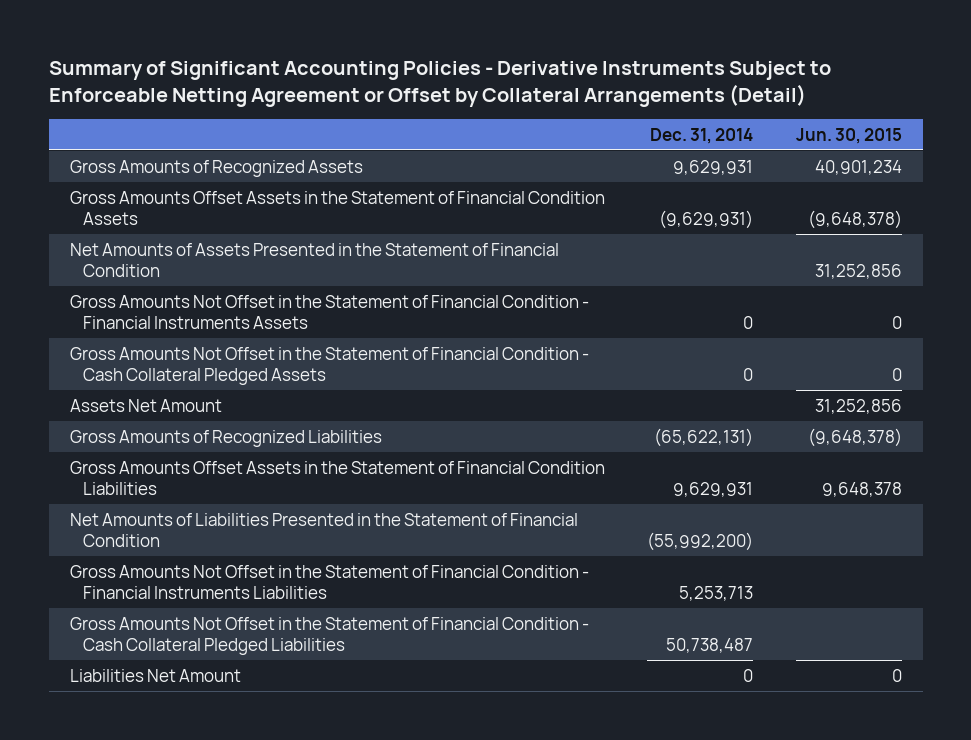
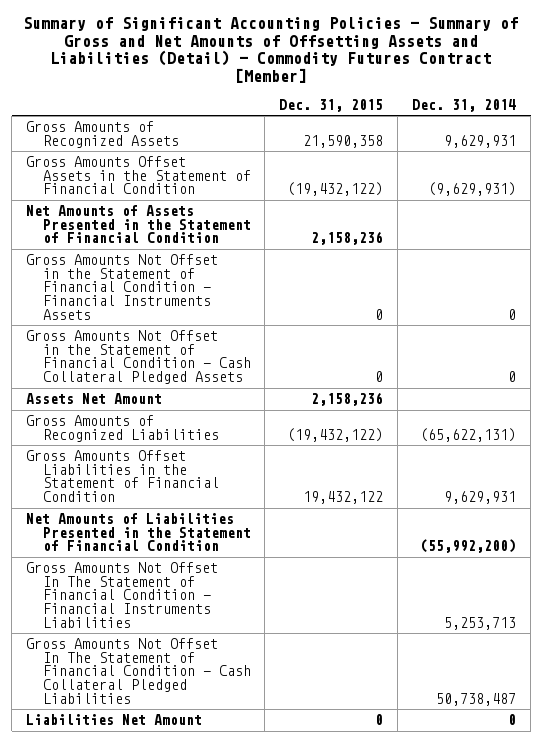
[48,61,831,108] Summary of Significant Accounting Policies - Derivative Instruments Subject to Enforceable Netting Agreement or Offset by Collateral Arrangements (Detail) -> [23,17,519,84] Summary of Significant Accounting Policies - Summary of Gross and Net Amounts of Offsetting Assets and Liabilities (Detail) - Commodity Futures Contract [Member]
[795,127,902,144] Jun. 30, 2015 -> none
none -> [279,98,384,112] Dec. 31, 2015
[69,190,605,225] Gross Amounts Offset Assets in the Statement of Financial Condition Assets -> [26,156,251,195] Gross Amounts Offset Assets in the Statement of Financial Condition
[69,460,605,495] Gross Amounts Offset Assets in the Statement of Financial Condition Liabilities -> [26,450,219,502] Gross Amounts Offset Liabilities in the Statement of Financial Condition
[69,564,589,599] Gross Amounts Not Offset in the Statement of Financial Condition - Financial Instruments Liabilities -> [26,562,219,628] Gross Amounts Not Offset In The Statement of Financial Condition - Financial Instruments Liabilities
[69,616,589,655] Gross Amounts Not Offset in the Statement of Financial Condition - Cash Collateral Pledged Liabilities -> [26,638,251,704] Gross Amounts Not Offset In The Statement of Financial Condition - Cash Collateral Pledged Liabilities

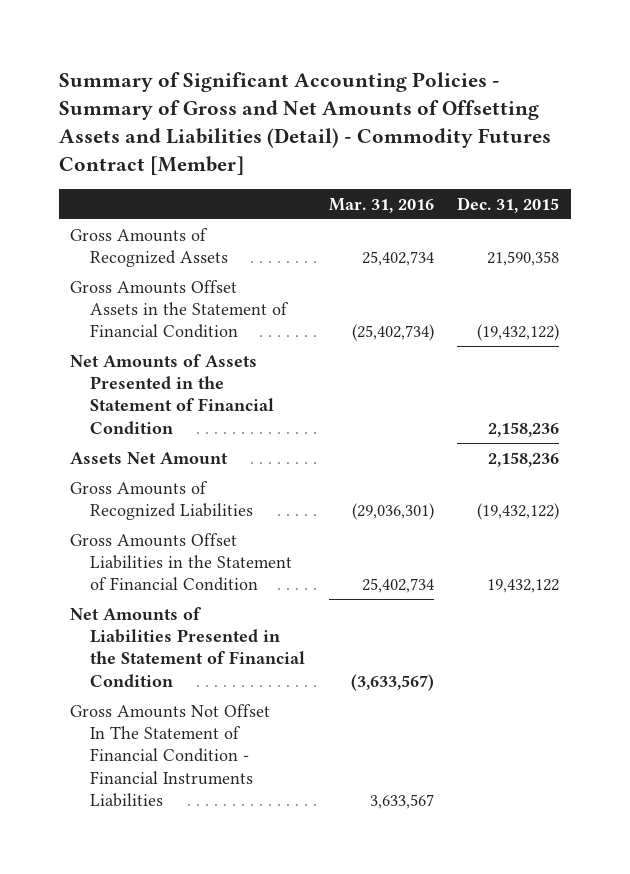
[412,98,517,112] Dec. 31, 2014 -> none
none -> [328,197,434,213] Mar. 31, 2016
[26,254,219,320] Gross Amounts Not Offset in the Statement of Financial Condition - Financial Instruments Assets -> none
[26,330,251,384] Gross Amounts Not Offset in the Statement of Financial Condition - Cash Collateral Pledged Assets -> none
[26,638,251,704] Gross Amounts Not Offset In The Statement of Financial Condition - Cash Collateral Pledged Liabilities -> none
[26,714,203,726] Liabilities Net Amount -> none

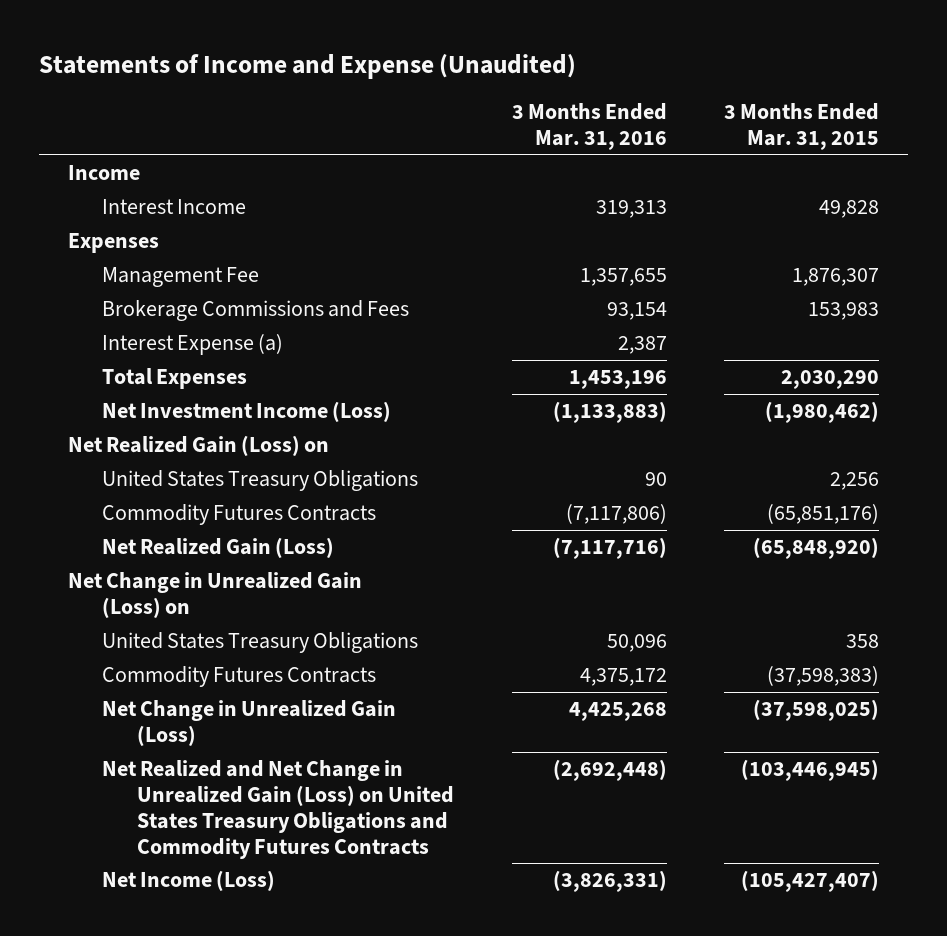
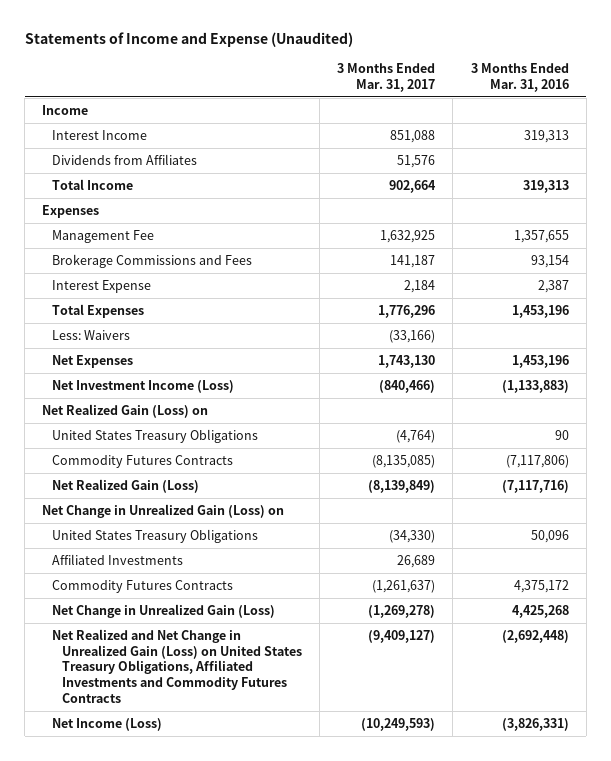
[724,103,880,151] 3 Months Ended Mar. 31, 2015 -> none
none -> [337,62,436,92] 3 Months Ended Mar. 31, 2017
none -> [52,153,198,165] Dividends from Affiliates
none -> [52,178,134,190] Total Income
[102,334,284,356] Interest Expense (a) -> [52,279,152,293] Interest Expense
none -> [52,329,131,340] Less: Waivers
none -> [52,354,134,368] Net Expenses
none -> [52,553,184,565] Affiliated Investments
[102,760,455,859] Net Realized and Net Change in Unrealized Gain (Loss) on United States Treasury Obligations and Commodity Futures Contracts -> [52,628,303,703] Net Realized and Net Change in Unrealized Gain (Loss) on United States Treasury Obligations, Affiliated Investments and Commodity Futures Contracts

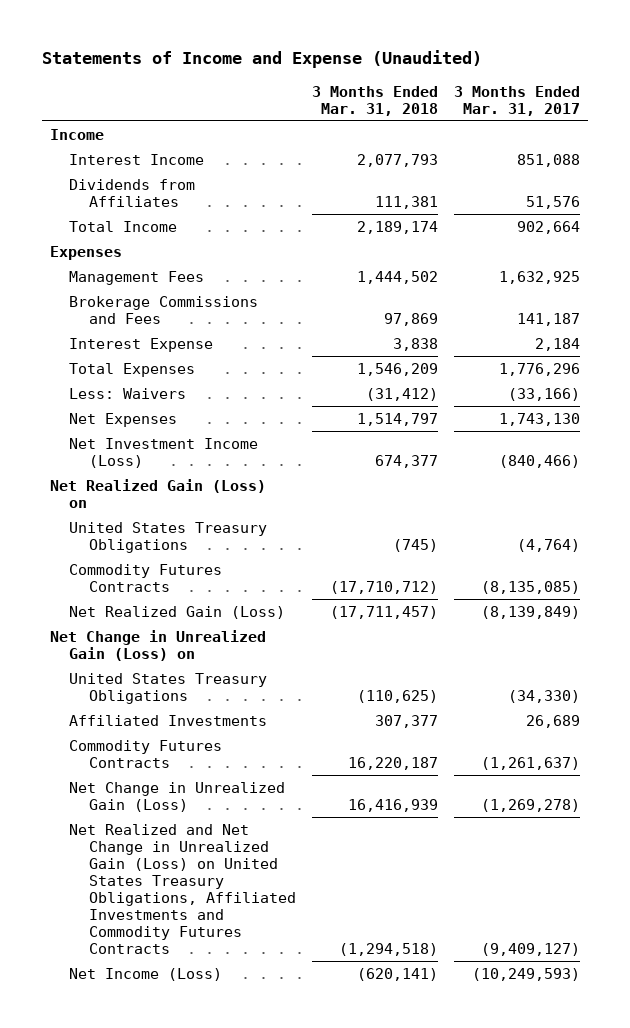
[470,62,569,92] 3 Months Ended Mar. 31, 2016 -> none
none -> [312,85,439,116] 3 Months Ended Mar. 31, 2018
[52,229,155,243] Management Fee -> [69,270,205,285] Management Fees

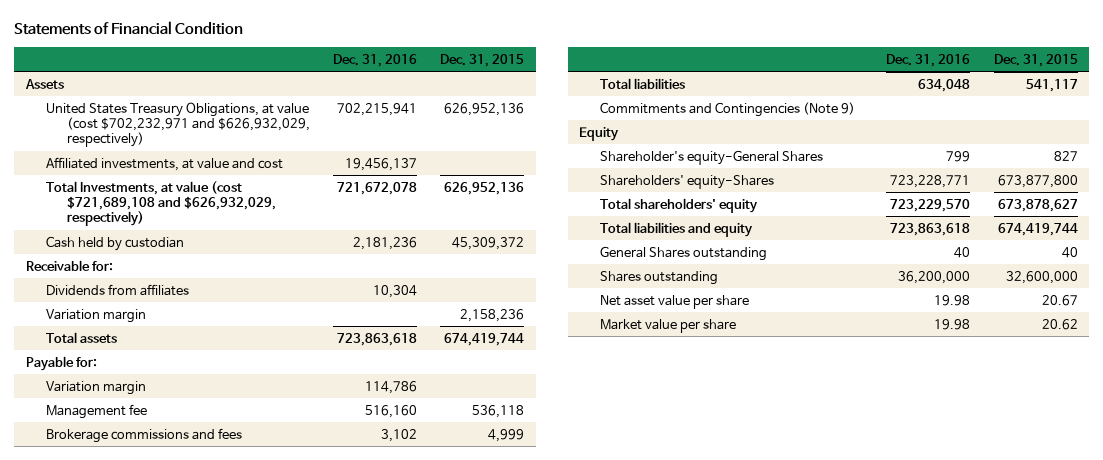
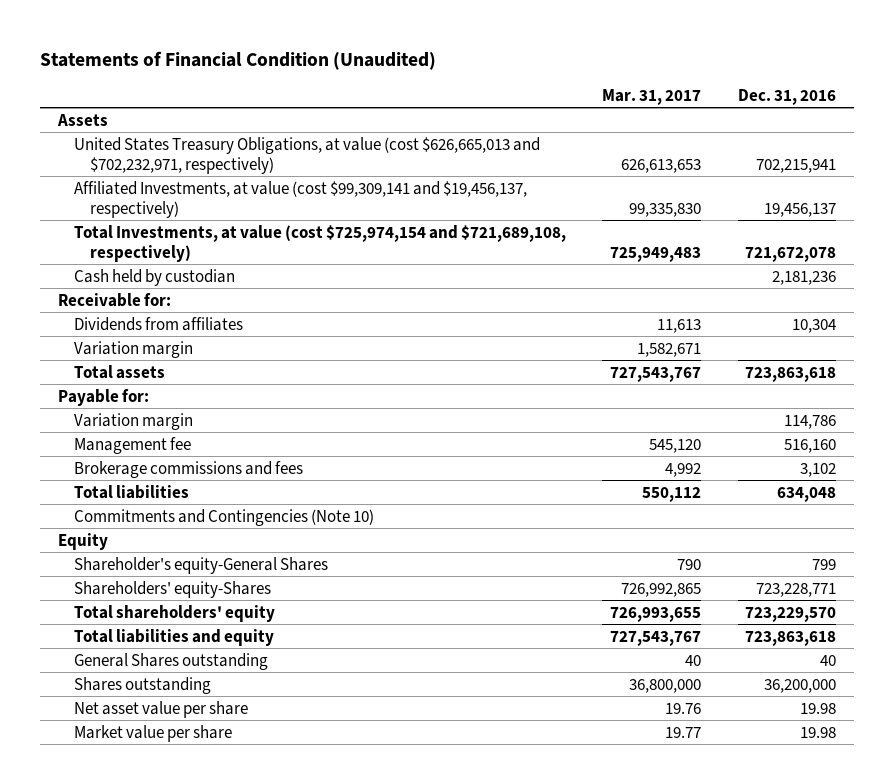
[13,20,243,35] Statements of Financial Condition -> [40,51,437,71] Statements of Financial Condition (Unaudited)
[439,53,524,67] Dec. 31, 2015 -> none
none -> [602,88,702,105] Mar. 31, 2017
[46,101,310,148] United States Treasury Obligations, at value (cost $702,232,971 and $626,932,029, respectively) -> [74,136,541,174] United States Treasury Obligations, at value (cost $626,665,013 and $702,232,971, respectively)
[46,156,284,171] Affiliated investments, at value and cost -> [74,180,528,218] Affiliated Investments, at value (cost $99,309,141 and $19,456,137, respectively)
[46,180,276,227] Total Investments, at value (cost $721,689,108 and $626,932,029, respectively) -> [74,224,567,262] Total Investments, at value (cost $725,974,154 and $721,689,108, respectively)
[599,101,855,117] Commitments and Contingencies (Note 9) -> [74,508,375,526] Commitments and Contingencies (Note 10)

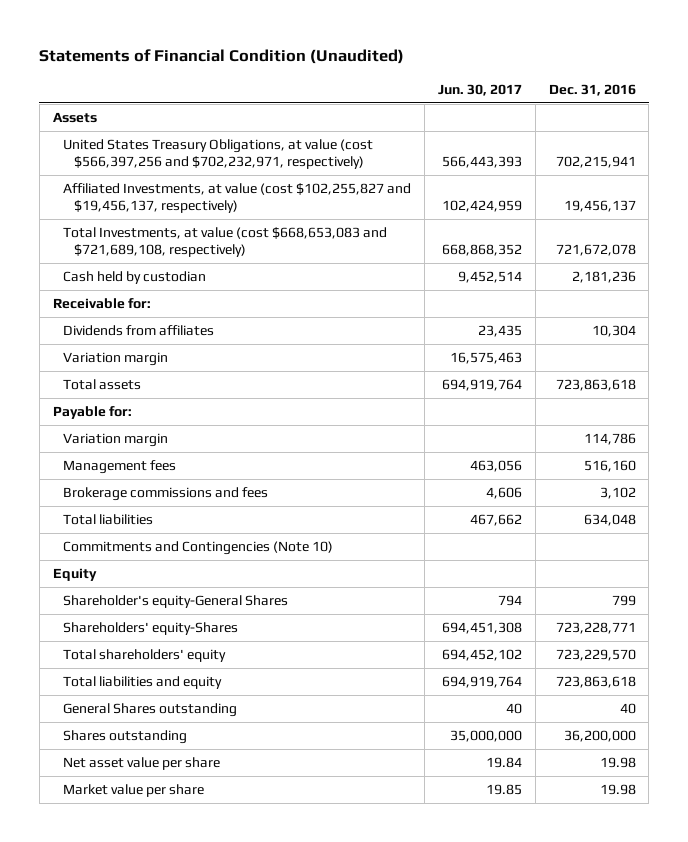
[602,88,702,105] Mar. 31, 2017 -> none
none -> [437,83,522,96] Jun. 30, 2017
[74,136,541,174] United States Treasury Obligations, at value (cost $626,665,013 and $702,232,971, respectively) -> [63,139,374,170] United States Treasury Obligations, at value (cost $566,397,256 and $702,232,971, respectively)
[74,180,528,218] Affiliated Investments, at value (cost $99,309,141 and $19,456,137, respectively) -> [63,183,412,214] Affiliated Investments, at value (cost $102,255,827 and $19,456,137, respectively)
[74,224,567,262] Total Investments, at value (cost $725,974,154 and $721,689,108, respectively) -> [63,227,388,258] Total Investments, at value (cost $668,653,083 and $721,689,108, respectively)
[74,436,192,454] Management fee -> [63,460,177,475] Management fees

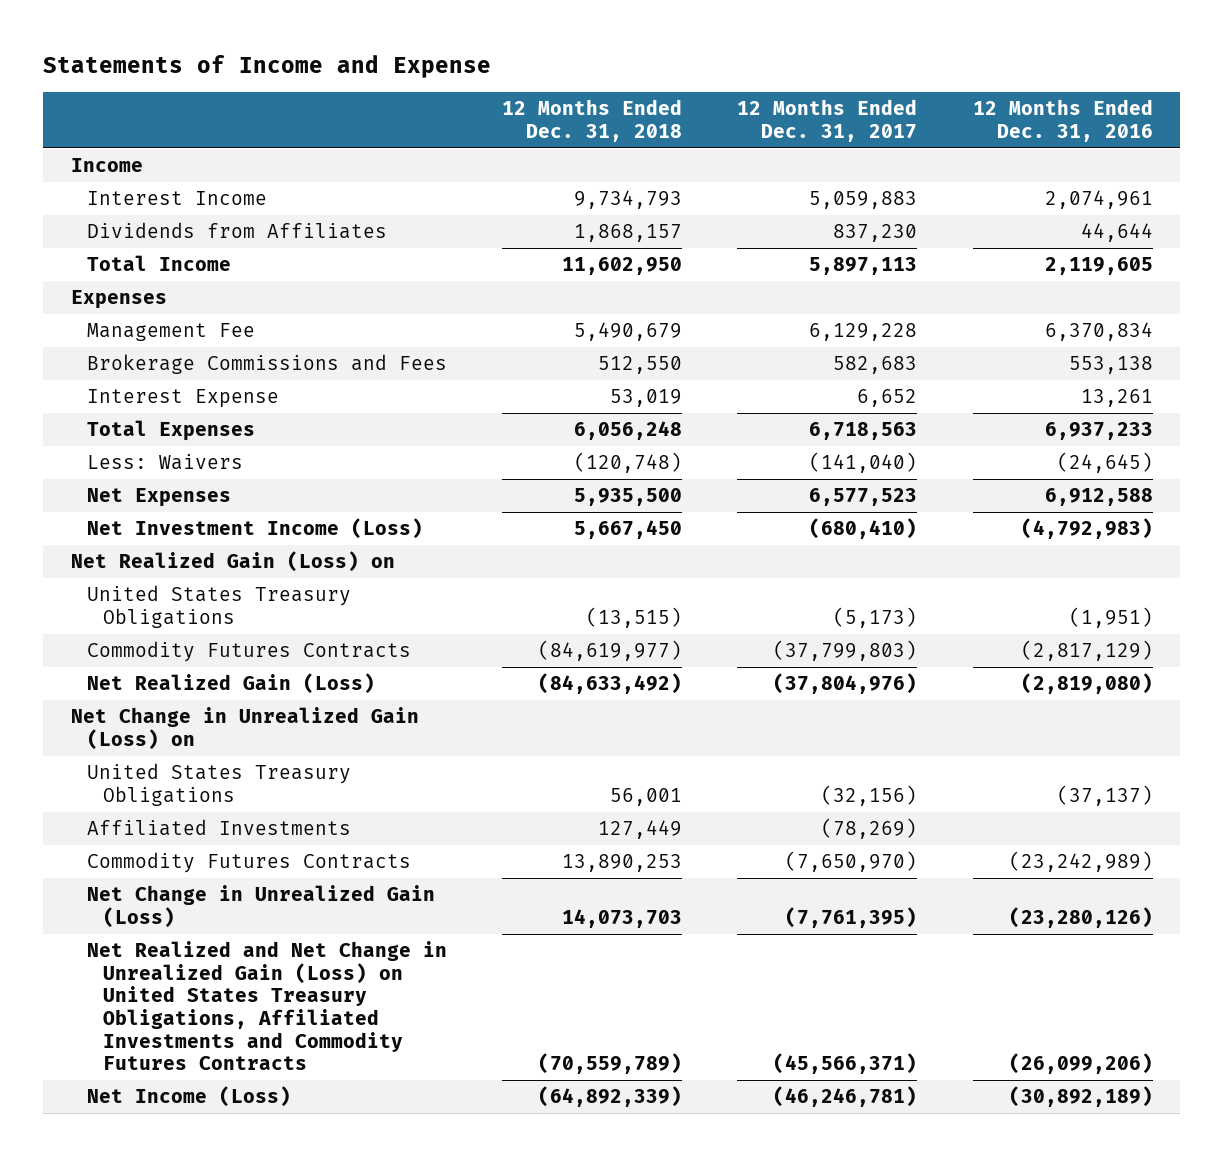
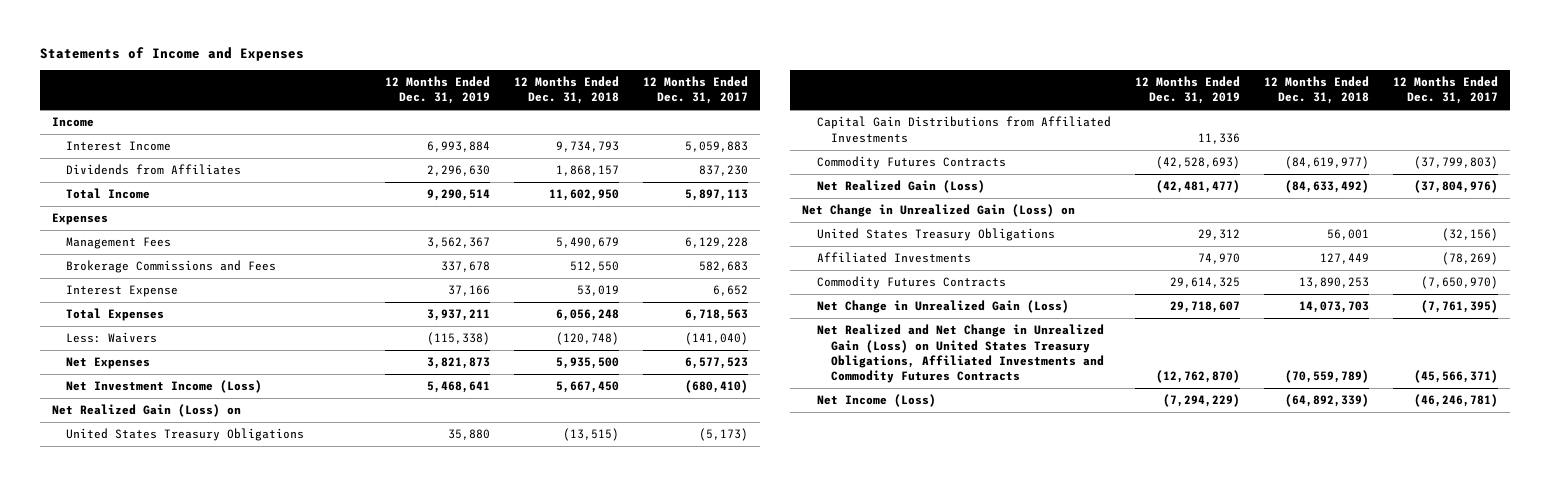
[43,54,492,78] Statements of Income and Expense -> [39,46,304,61] Statements of Income and Expenses
[972,99,1153,142] 12 Months Ended Dec. 31, 2016 -> none
none -> [384,76,490,105] 12 Months Ended Dec. 31, 2019
[86,323,255,342] Management Fee -> [66,237,172,250] Management Fees
none -> [816,116,1111,143] Capital Gain Distributions from Affiliated Investments

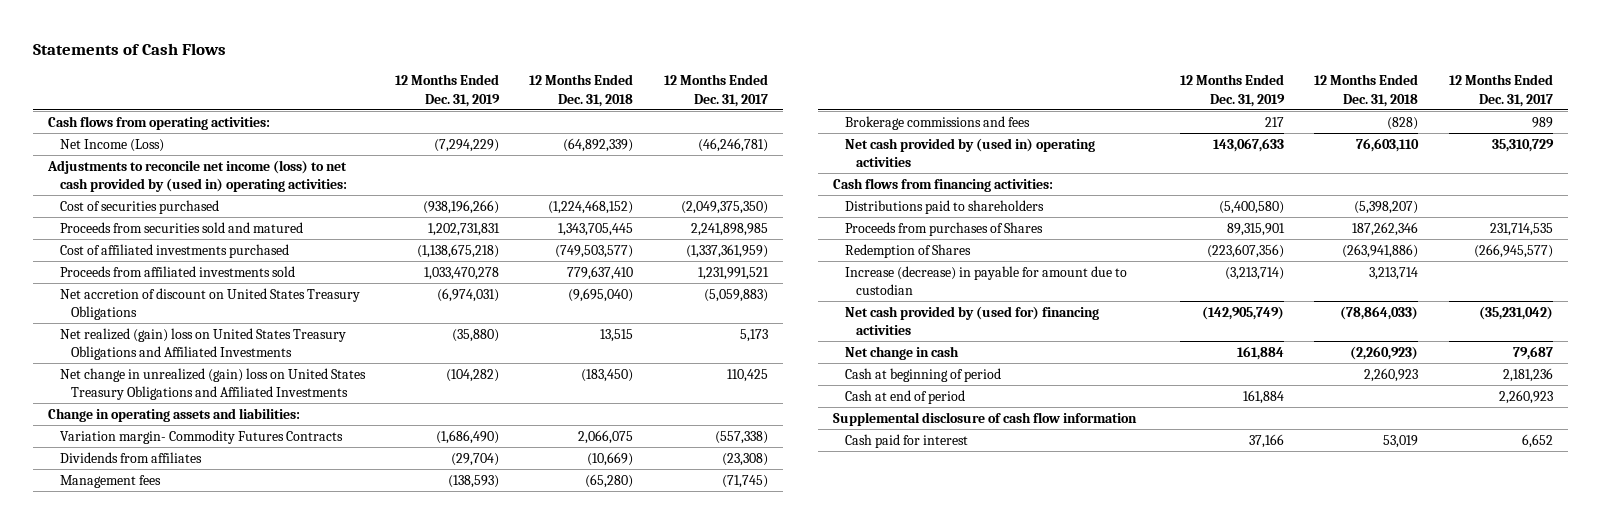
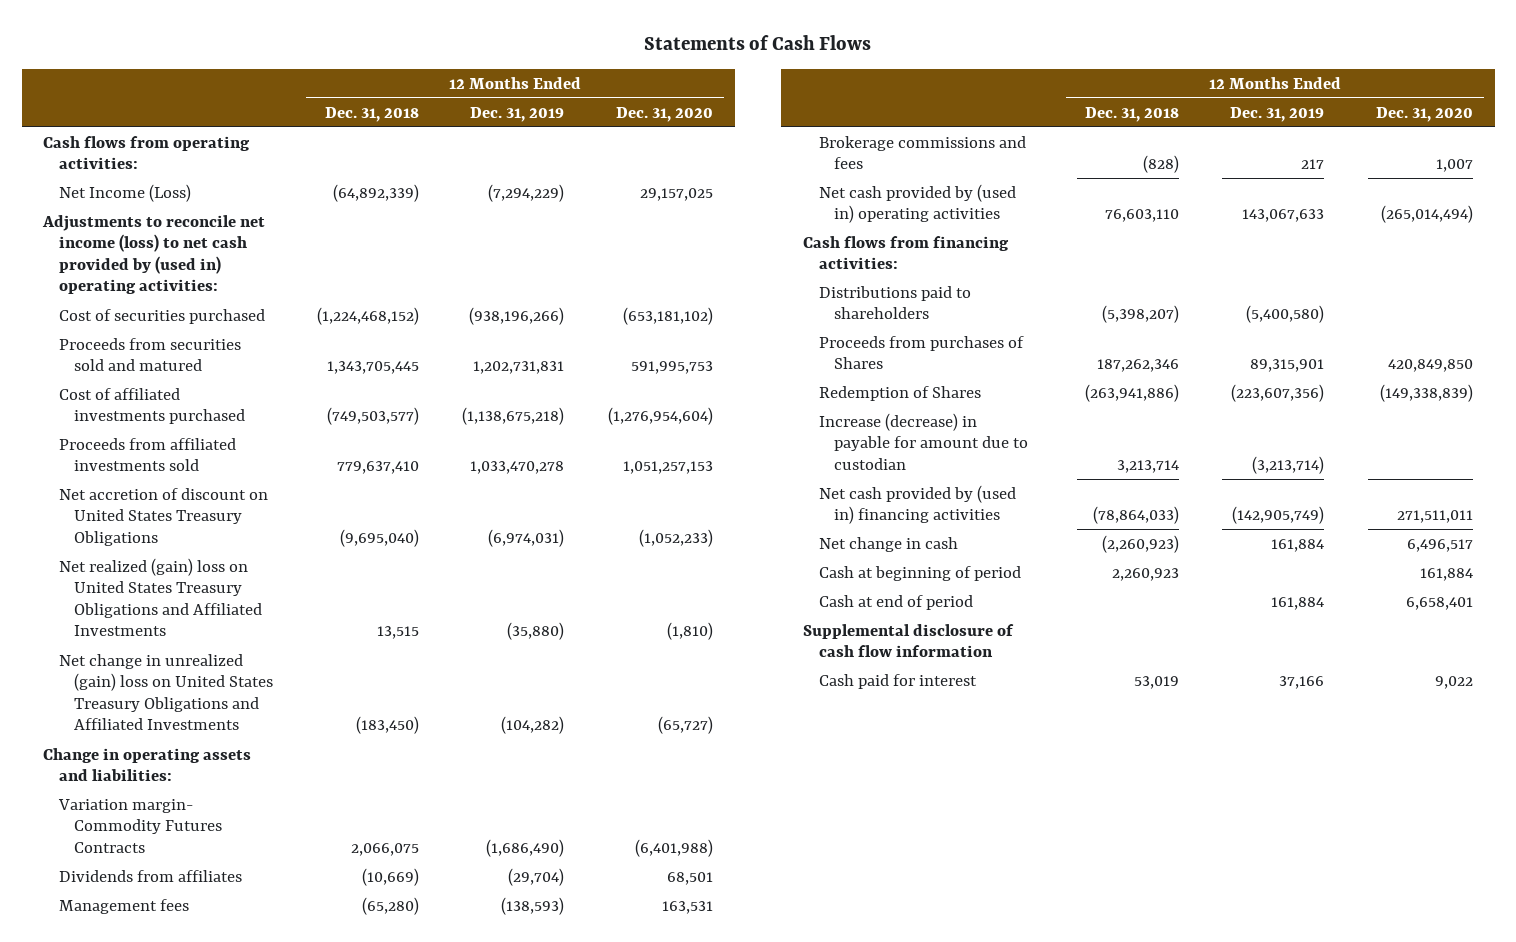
[663,74,768,107] 12 Months Ended Dec. 31, 2017 -> none
none -> [616,106,714,122] Dec. 31, 2020
[844,305,1099,336] Net cash provided by (used for) financing activities -> [818,484,1016,525] Net cash provided by (used in) financing activities

